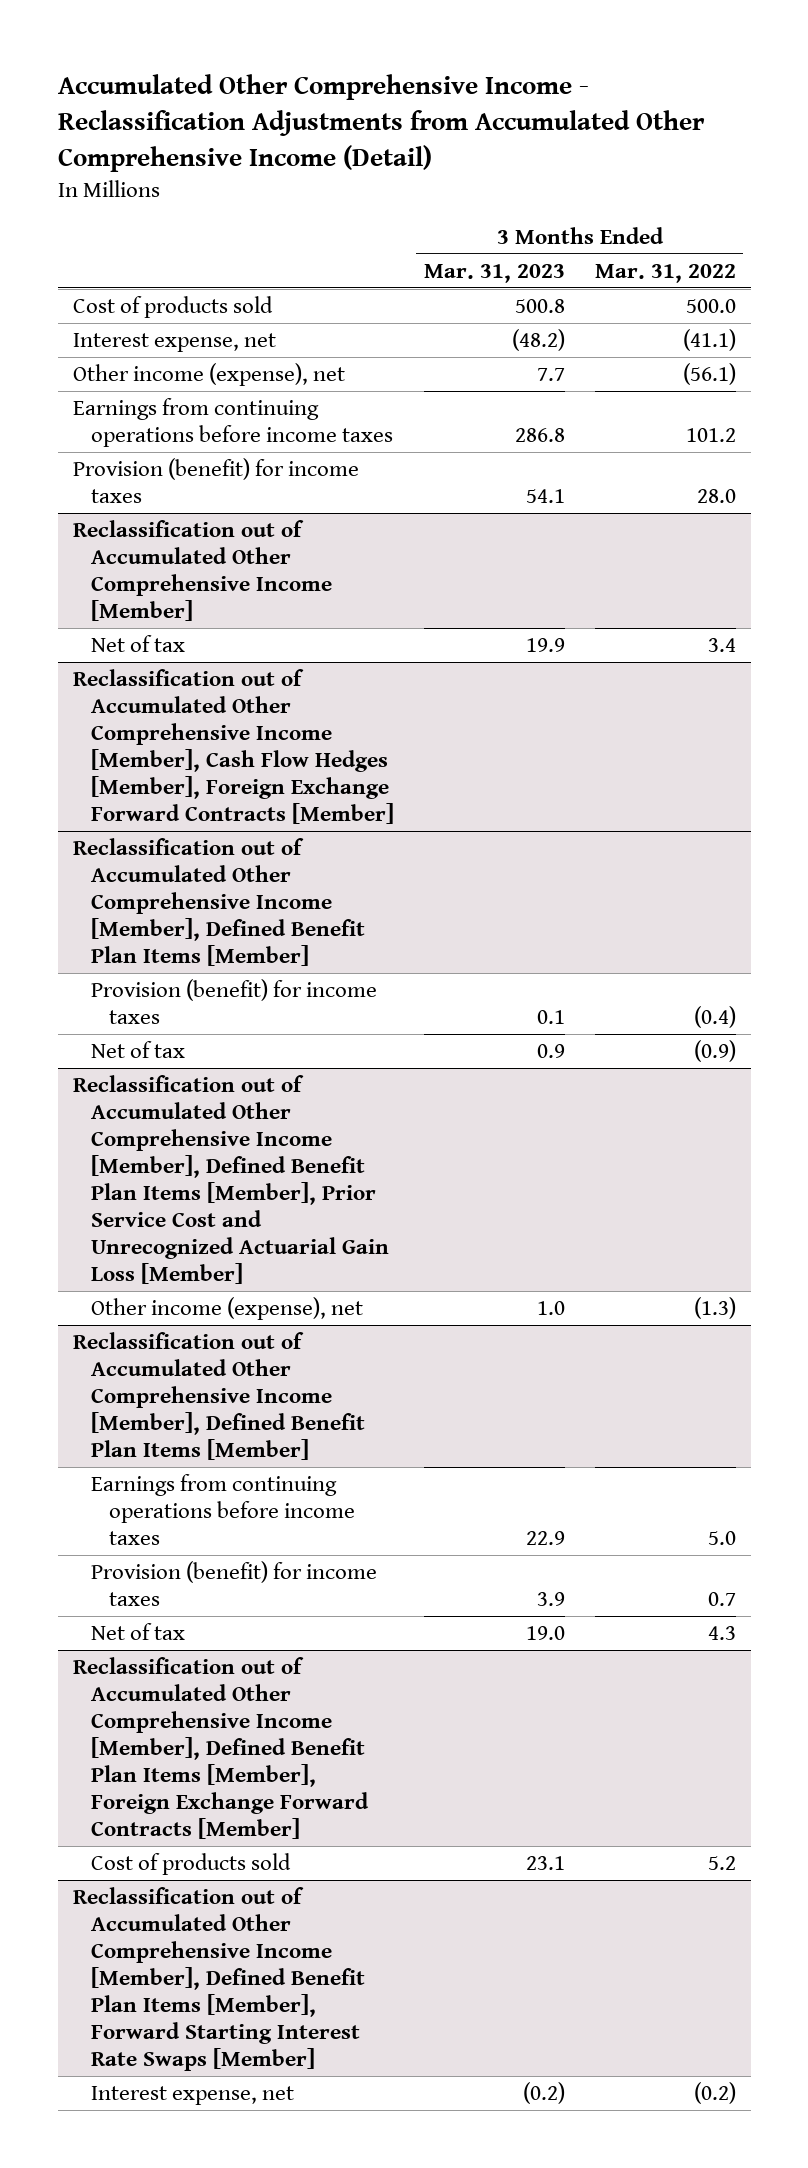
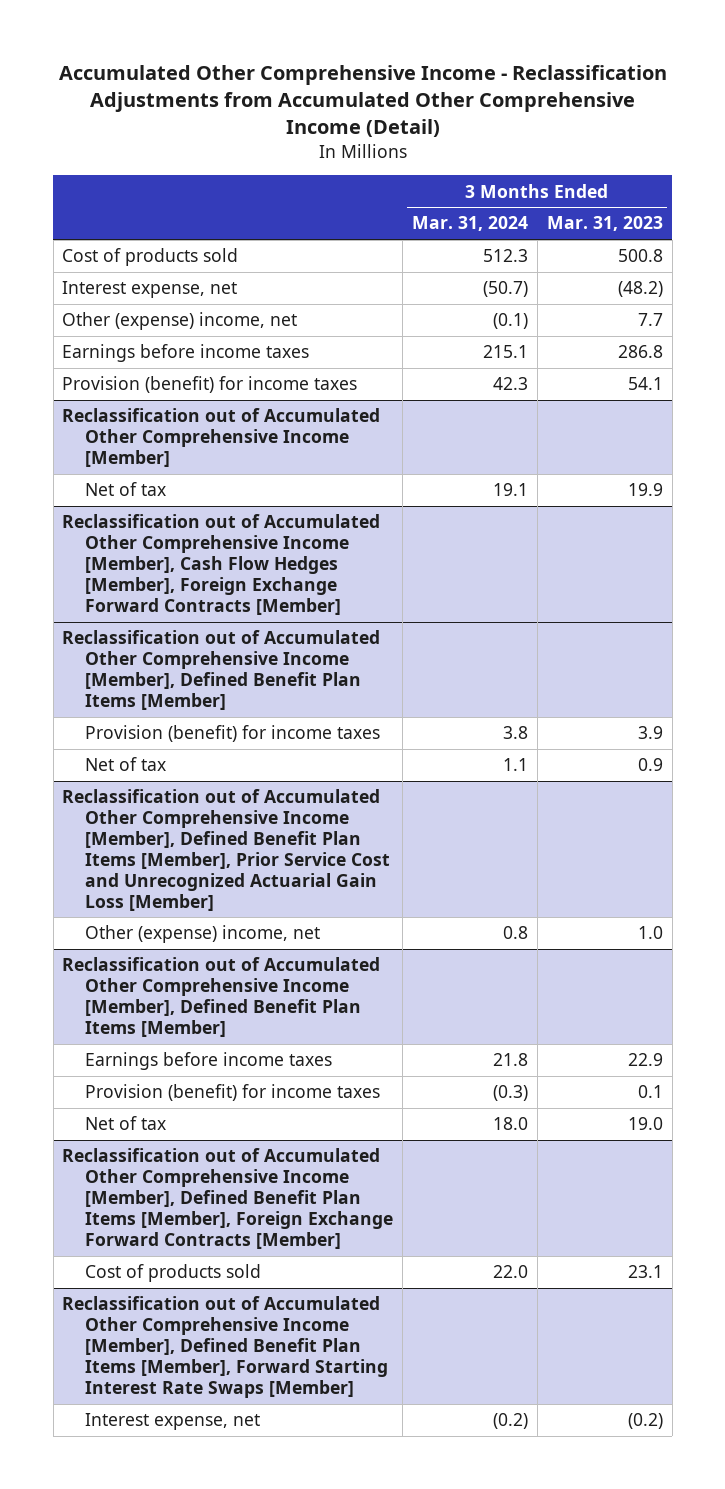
[594,264,736,284] Mar. 31, 2022 -> none
none -> [412,216,529,232] Mar. 31, 2024
[72,363,345,387] Other income (expense), net -> [62,312,298,331] Other (expense) income, net
[72,398,393,448] Earnings from continuing operations before income taxes -> [62,344,310,363] Earnings before income taxes
[90,1561,377,1607] Provision (benefit) for income taxes -> [85,725,381,743] Provision (benefit) for income taxes
[90,1297,363,1321] Other income (expense), net -> [85,925,321,944] Other (expense) income, net
[90,1474,355,1546] Earnings from continuing operations before income taxes -> [85,1052,333,1071] Earnings before income taxes
[90,979,377,1025] Provision (benefit) for income taxes -> [85,1084,381,1102] Provision (benefit) for income taxes

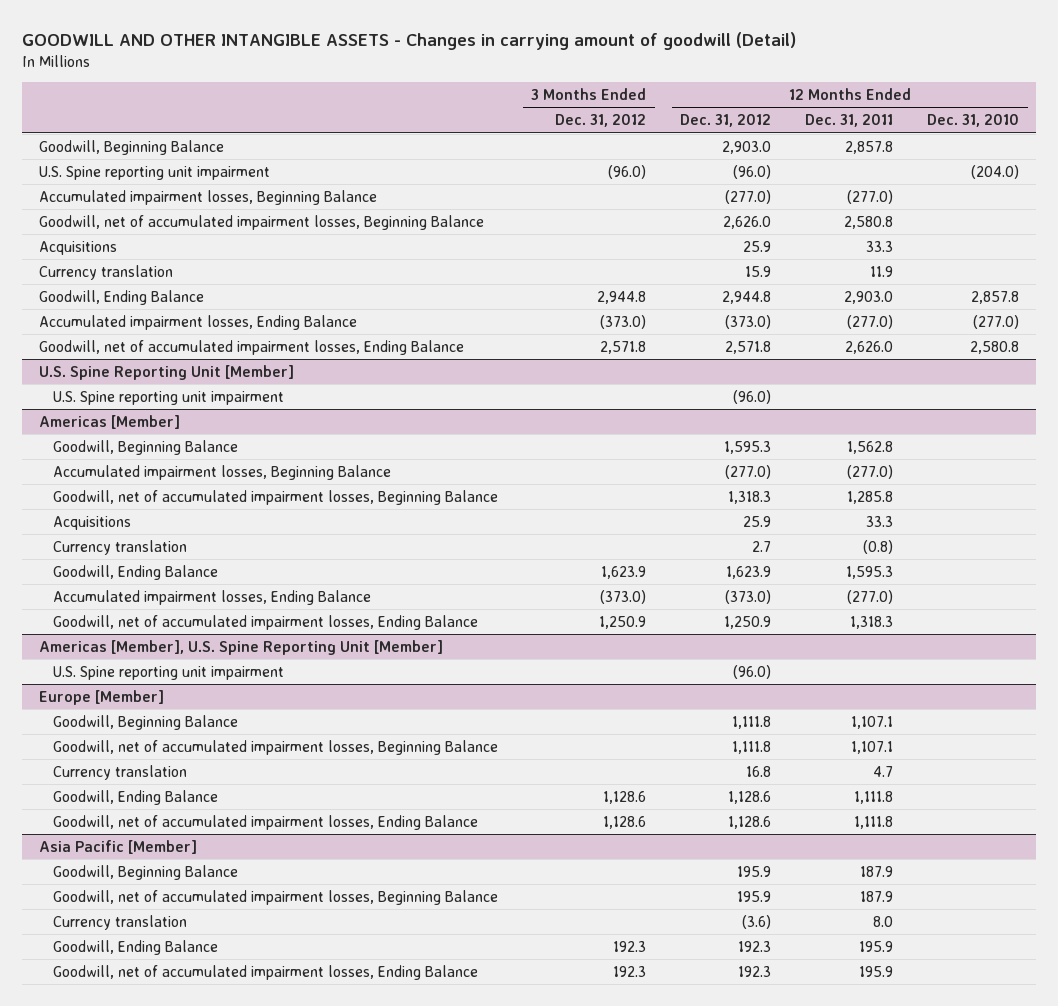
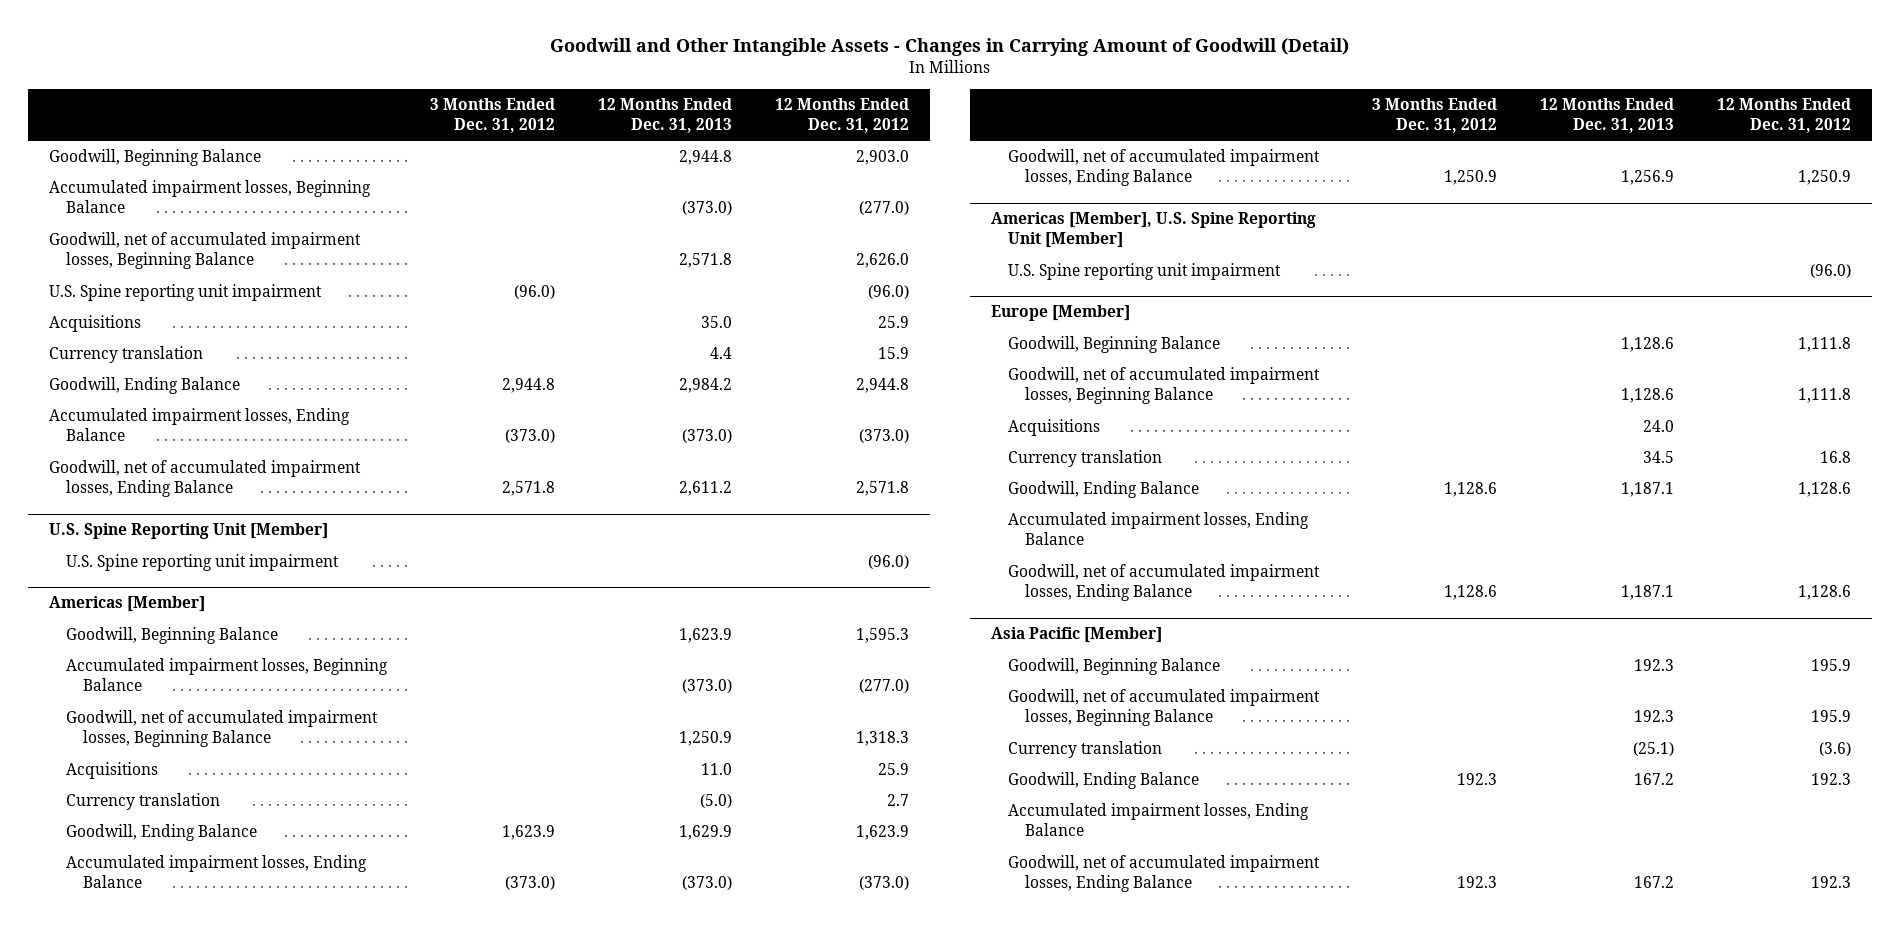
[22,32,797,51] GOODWILL AND OTHER INTANGIBLE ASSETS - Changes in carrying amount of goodwill (Detail) -> [549,37,1349,56] Goodwill and Other Intangible Assets - Changes in Carrying Amount of Goodwill (Detail)
[805,114,894,128] Dec. 31, 2011 -> none
[927,114,1020,128] Dec. 31, 2010 -> none
none -> [597,98,732,134] 12 Months Ended Dec. 31, 2013
[39,165,271,180] U.S. Spine reporting unit impairment -> [49,284,323,302] U.S. Spine reporting unit impairment
none -> [1007,419,1100,437] Acquisitions
none -> [1007,512,1309,546] Accumulated impairment losses, Ending Balance
none -> [1007,803,1309,837] Accumulated impairment losses, Ending Balance

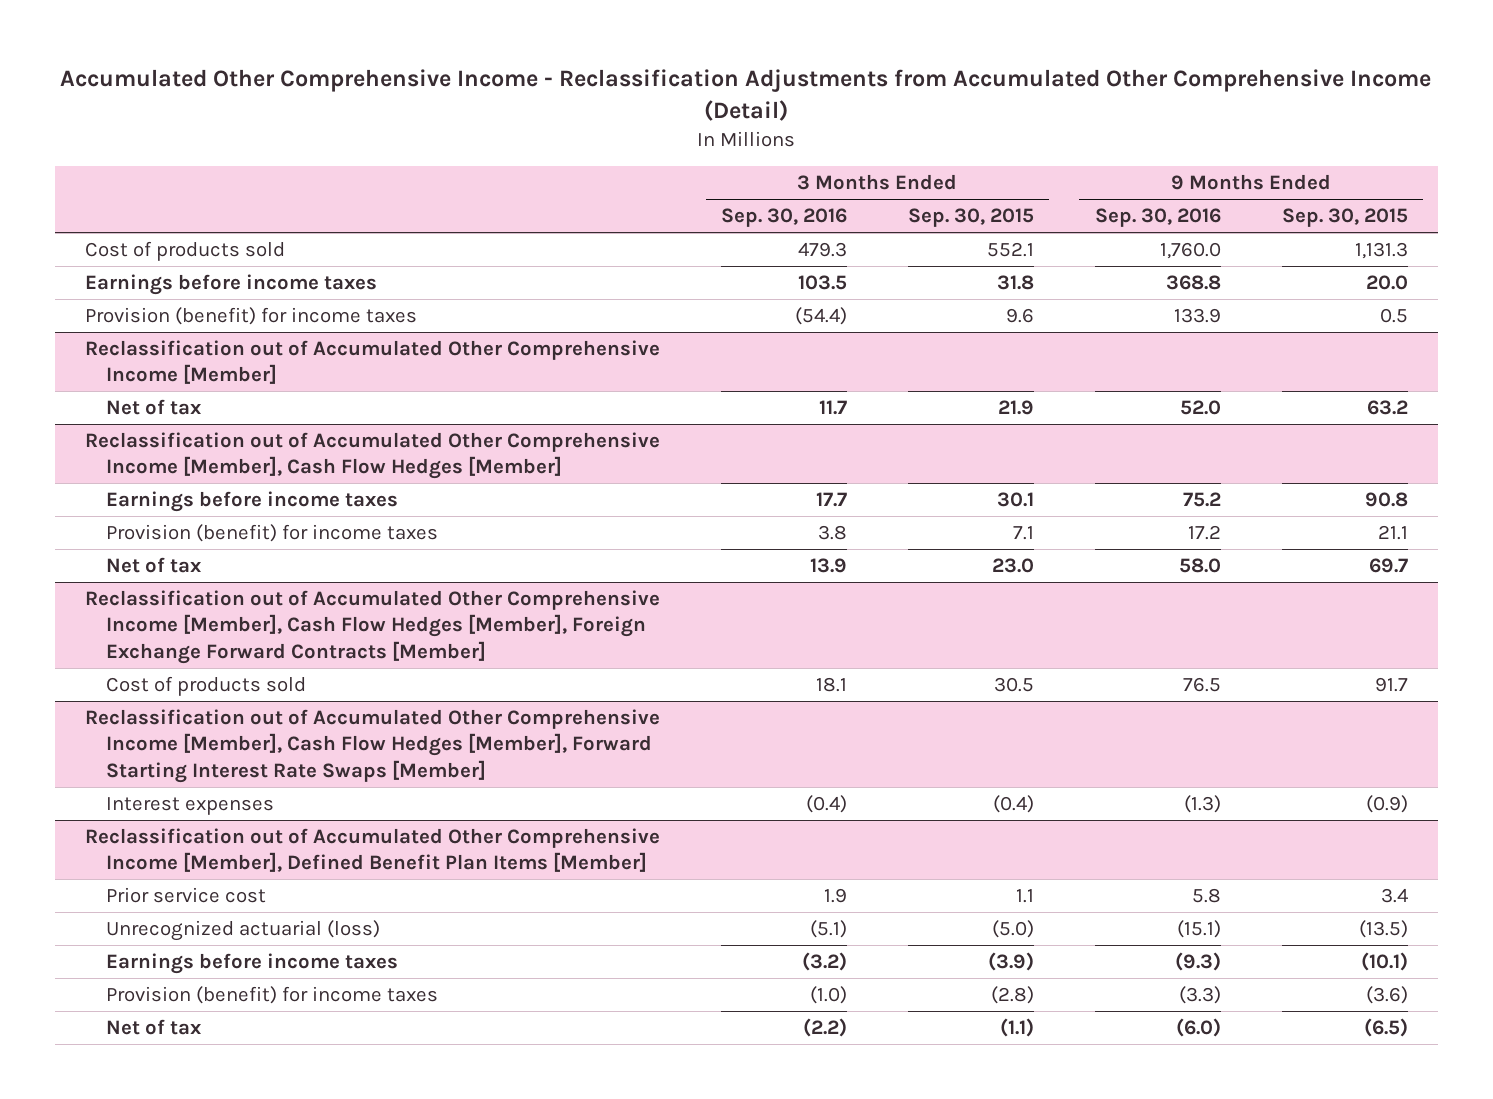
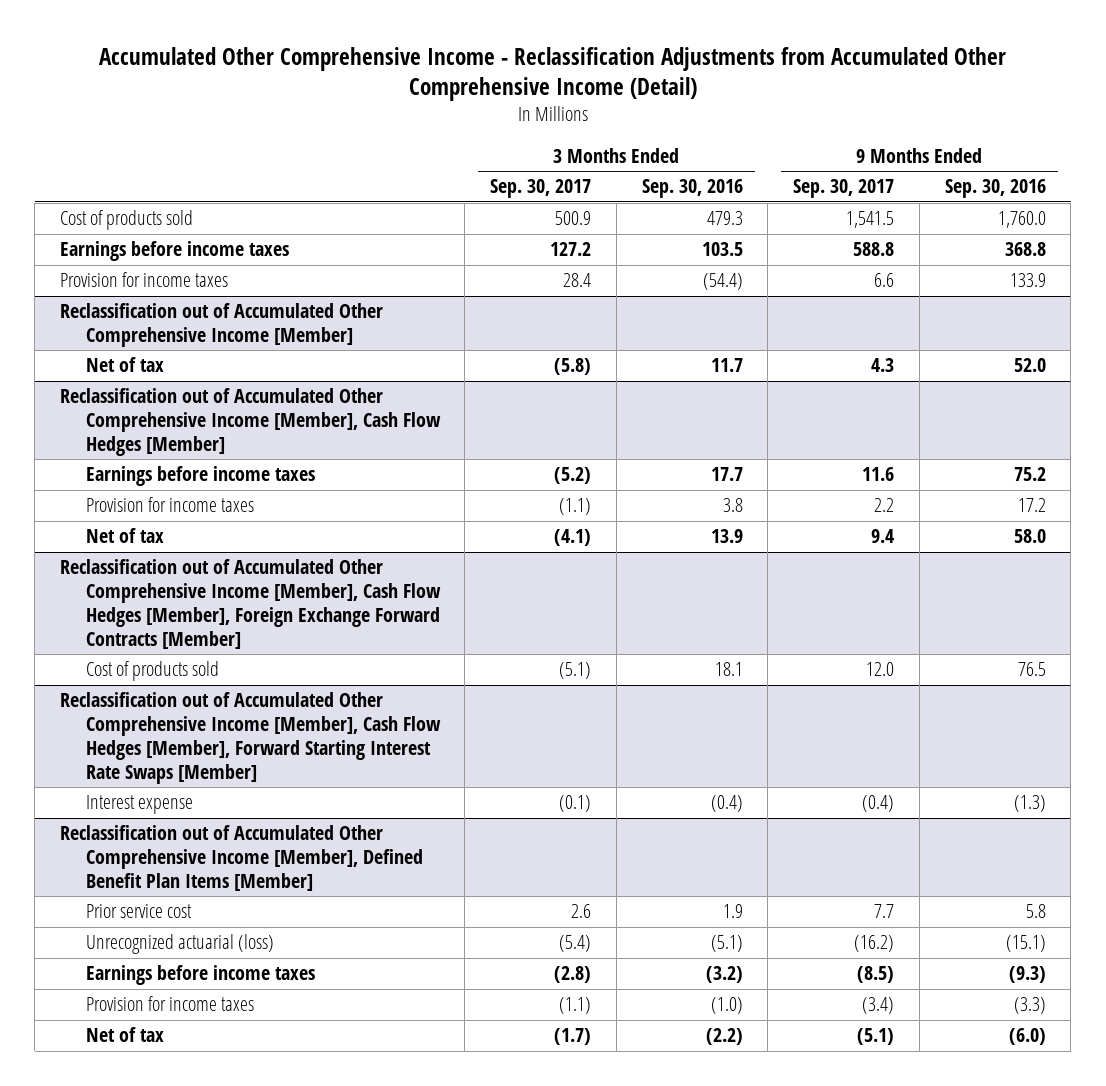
[907,208,1034,228] Sep. 30, 2015 -> none
[1281,208,1408,228] Sep. 30, 2015 -> none
none -> [490,179,592,199] Sep. 30, 2017
none -> [793,179,895,199] Sep. 30, 2017
[84,306,417,325] Provision (benefit) for income taxes -> [60,272,229,288] Provision for income taxes
[106,523,439,542] Provision (benefit) for income taxes -> [85,497,254,513] Provision for income taxes
[106,796,275,815] Interest expenses -> [85,795,193,815] Interest expense
[106,985,439,1004] Provision (benefit) for income taxes -> [85,996,254,1012] Provision for income taxes

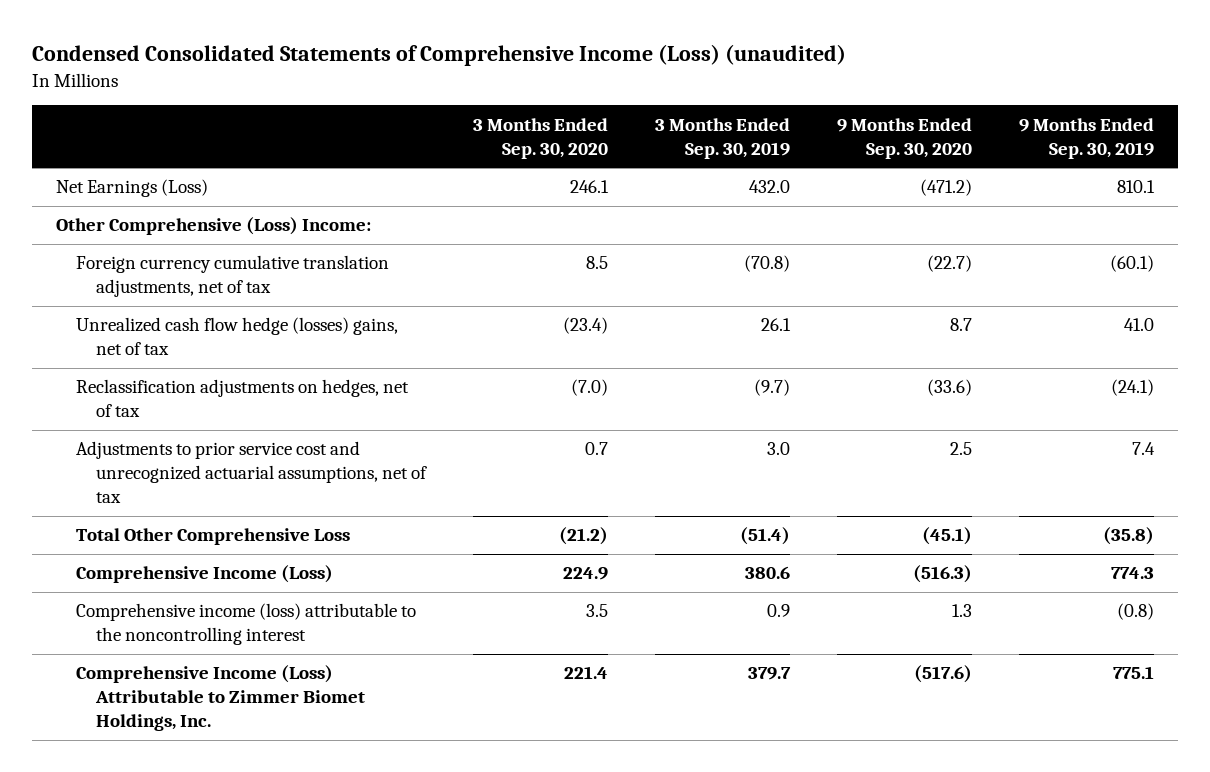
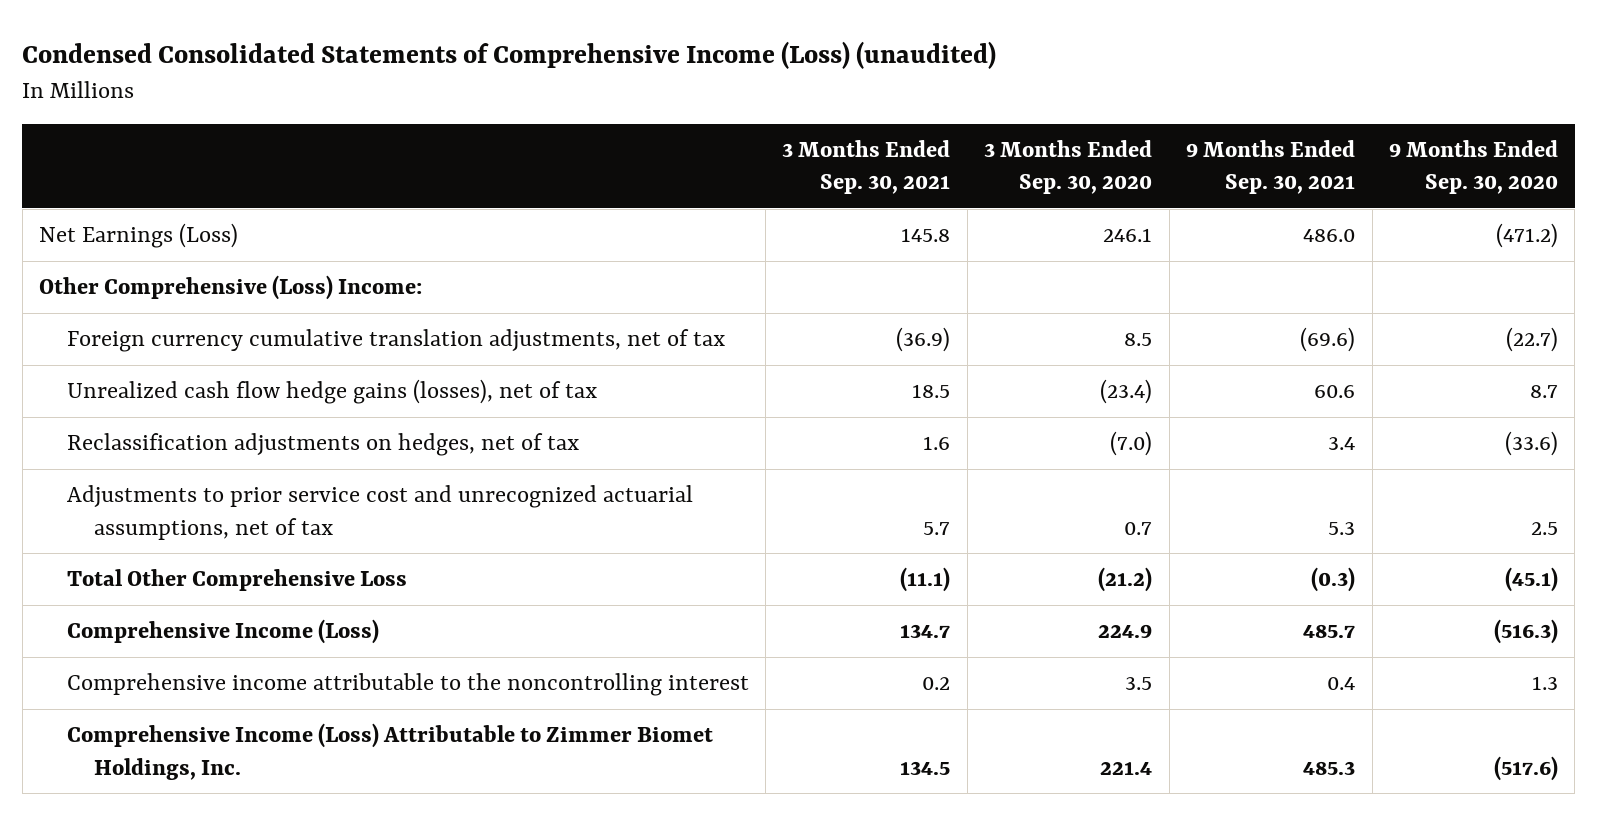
[655,117,791,159] 3 Months Ended Sep. 30, 2019 -> none
[1019,117,1155,159] 9 Months Ended Sep. 30, 2019 -> none
none -> [782,139,951,195] 3 Months Ended Sep. 30, 2021
none -> [1186,139,1356,195] 9 Months Ended Sep. 30, 2021
[75,317,398,356] Unrealized cash flow hedge (losses) gains, net of tax -> [66,379,597,405] Unrealized cash flow hedge gains (losses), net of tax
[75,603,416,646] Comprehensive income (loss) attributable to the noncontrolling interest -> [66,673,749,697] Comprehensive income attributable to the noncontrolling interest

